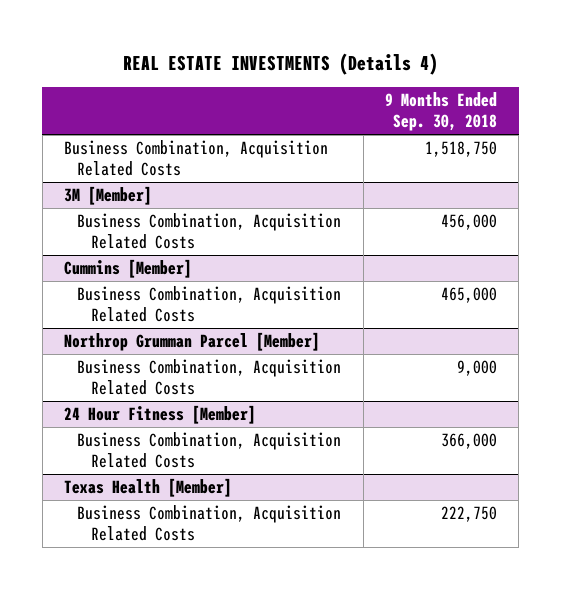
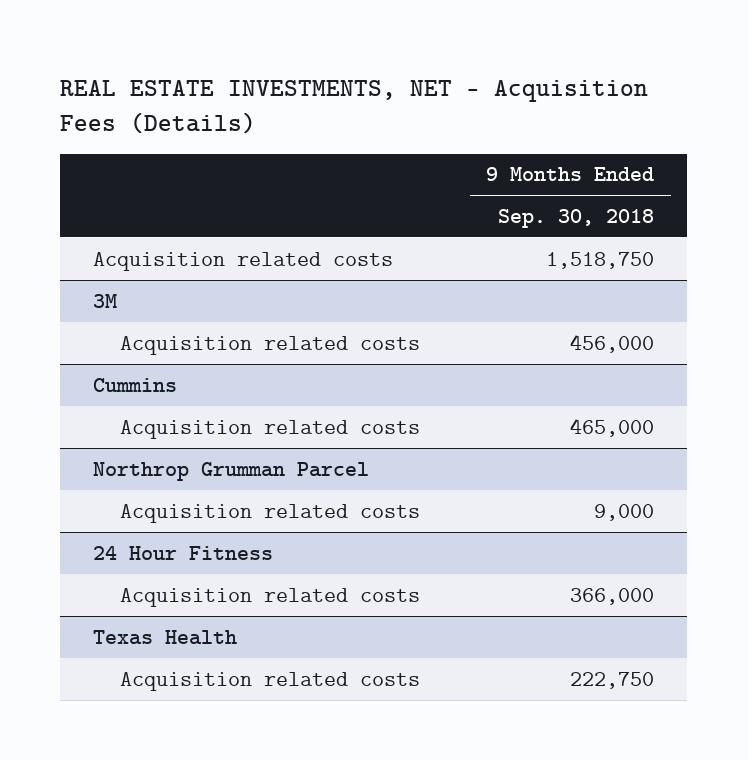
[122,52,438,75] REAL ESTATE INVESTMENTS (Details 4) -> [60,79,649,134] REAL ESTATE INVESTMENTS, NET - Acquisition Fees (Details)
[64,140,329,177] Business Combination, Acquisition Related Costs -> [93,251,394,271] Acquisition related costs
[64,186,153,206] 3M [Member] -> [93,293,118,308] 3M
[77,213,342,250] Business Combination, Acquisition Related Costs -> [119,335,420,355] Acquisition related costs
[64,259,193,279] Cummins [Member] -> [93,377,178,392] Cummins
[77,286,342,323] Business Combination, Acquisition Related Costs -> [119,419,420,439] Acquisition related costs
[64,332,321,352] Northrop Grumman Parcel [Member] -> [93,461,370,481] Northrop Grumman Parcel
[77,359,342,396] Business Combination, Acquisition Related Costs -> [119,503,420,523] Acquisition related costs
[64,405,257,425] 24 Hour Fitness [Member] -> [93,545,274,560] 24 Hour Fitness
[77,432,342,469] Business Combination, Acquisition Related Costs -> [119,587,420,607] Acquisition related costs
[64,478,233,498] Texas Health [Member] -> [93,629,238,645] Texas Health
[77,505,342,542] Business Combination, Acquisition Related Costs -> [119,671,420,691] Acquisition related costs

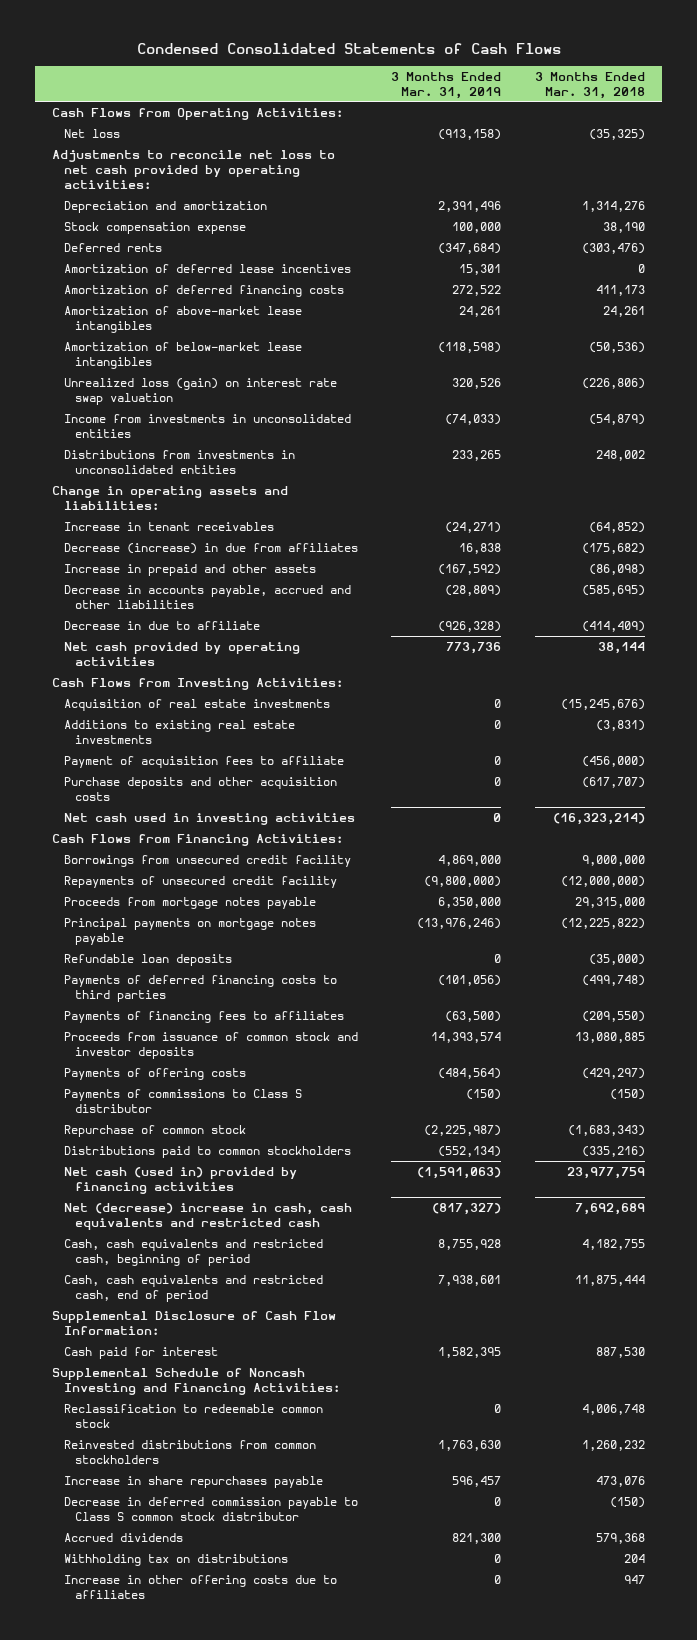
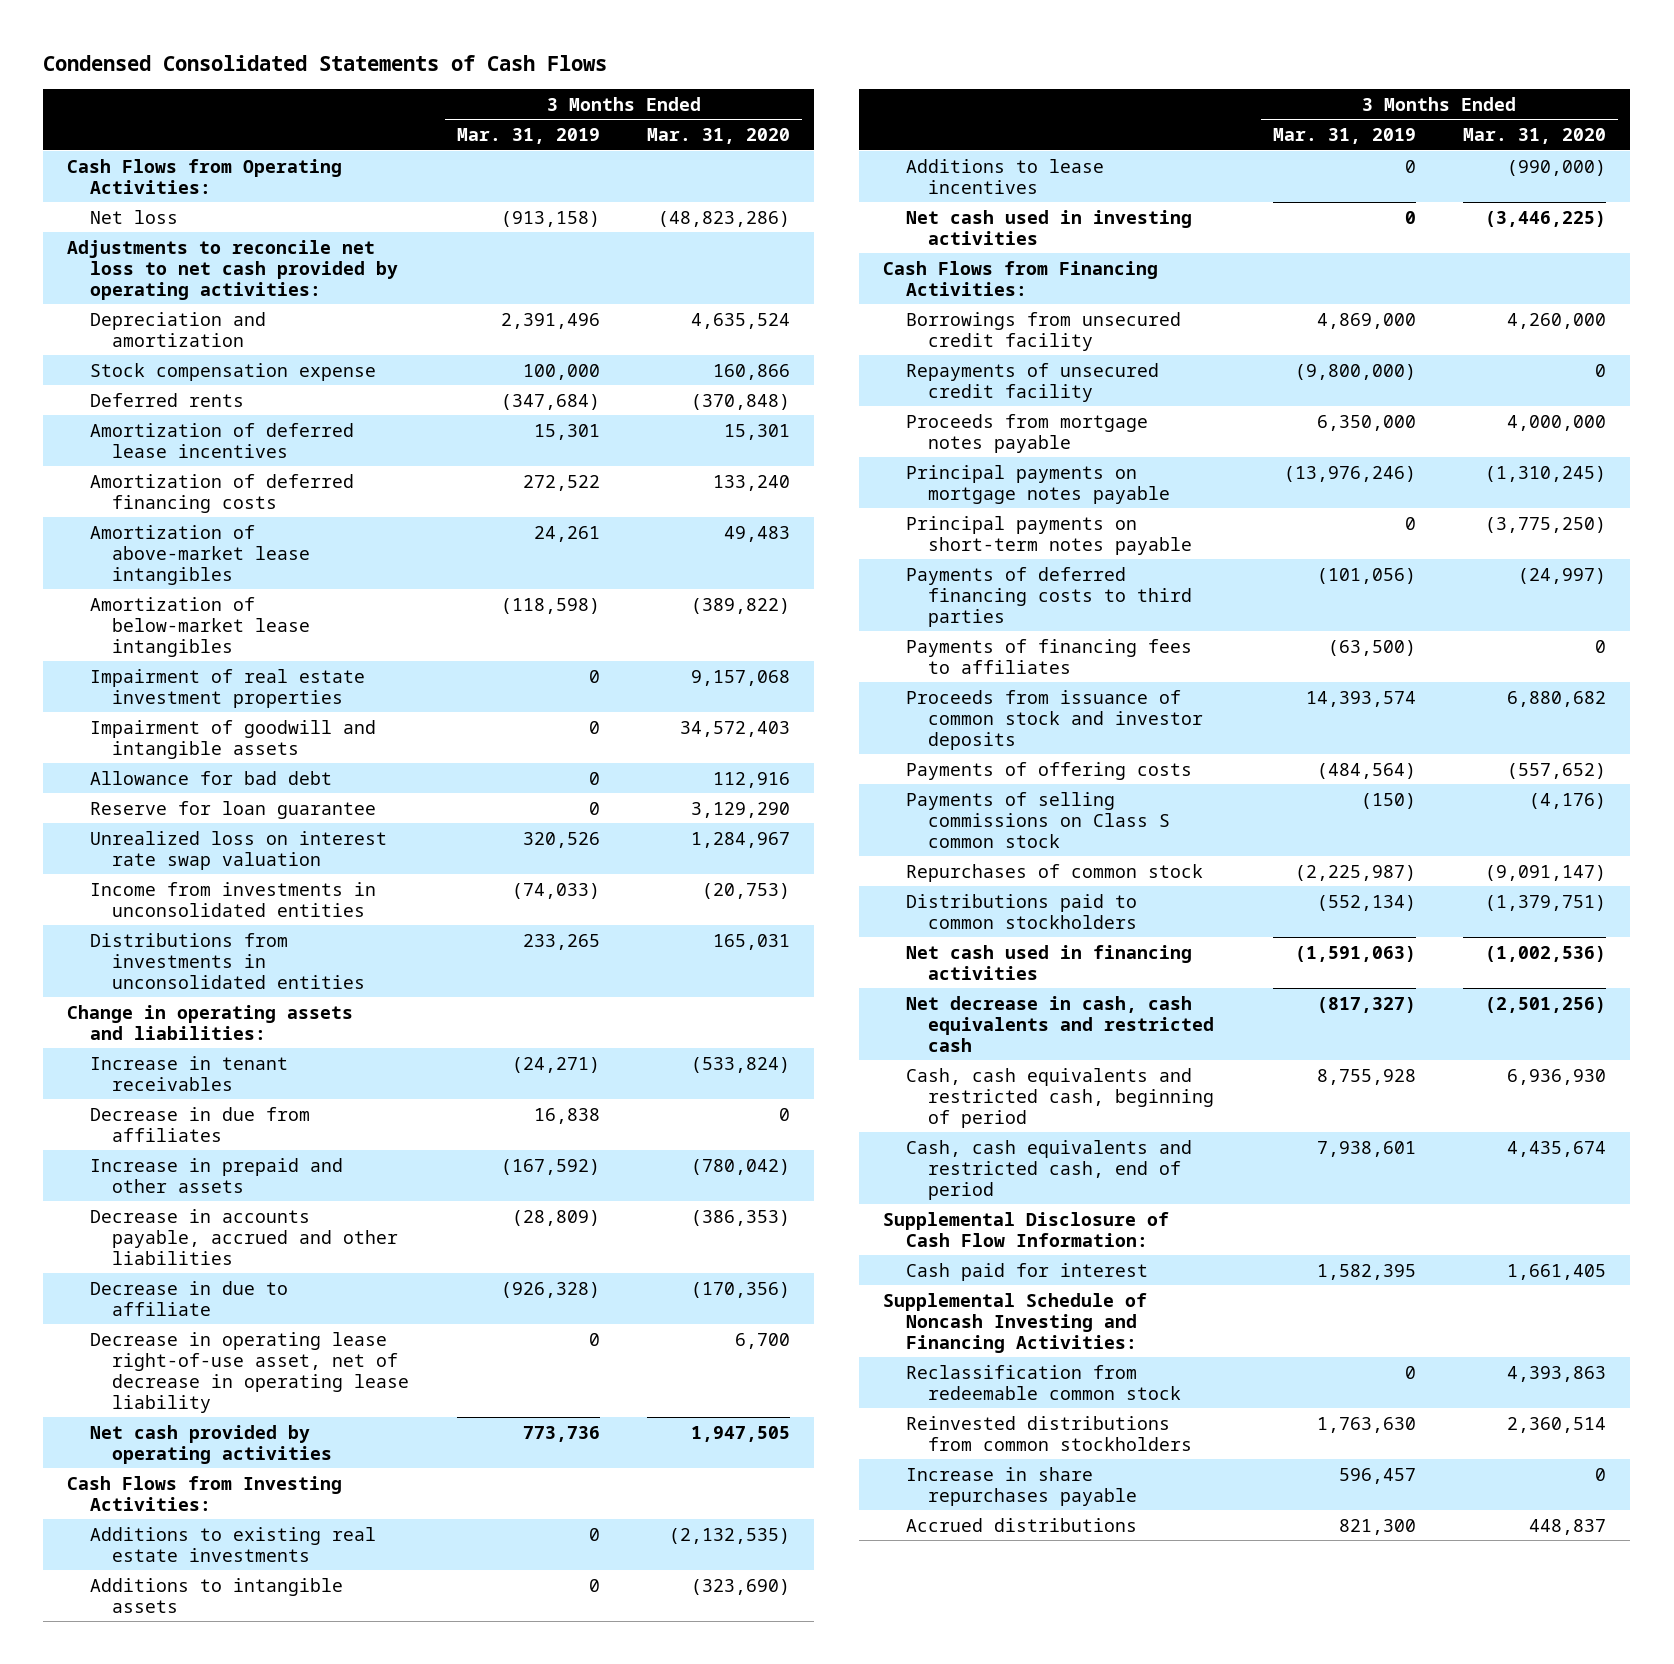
[535,71,646,99] 3 Months Ended Mar. 31, 2018 -> none
none -> [647,128,791,145] Mar. 31, 2020
none -> [89,668,365,708] Impairment of real estate investment properties
none -> [89,719,376,759] Impairment of goodwill and intangible assets
none -> [89,770,332,785] Allowance for bad debt
none -> [89,800,376,819] Reserve for loan guarantee
[63,378,337,405] Unrealized loss (gain) on interest rate swap valuation -> [89,830,387,870] Unrealized loss on interest rate swap valuation
[63,543,358,555] Decrease (increase) in due from affiliates -> [89,1106,310,1142] Decrease in due from affiliates
none -> [89,1331,410,1413] Decrease in operating lease right-of-use asset, net of decrease in operating lease liability
[63,699,330,712] Acquisition of real estate investments -> none
[63,756,344,769] Payment of acquisition fees to affiliate -> none
[63,777,337,801] Purchase deposits and other acquisition costs -> none
none -> [89,1577,343,1613] Additions to intangible assets
none -> [905,158,1104,194] Additions to lease incentives
[63,954,232,967] Refundable loan deposits -> none
none -> [905,515,1192,555] Principal payments on short-term notes payable
[63,1089,302,1113] Payments of commissions to Class S distributor -> none
none -> [905,791,1170,848] Payments of selling commissions on Class S common stock
[63,1125,246,1138] Repurchase of common stock -> [905,863,1203,882] Repurchases of common stock
[63,1167,297,1194] Net cash (used in) provided by financing activities -> [905,944,1192,980] Net cash used in financing activities
[63,1203,352,1230] Net (decrease) increase in cash, cash equivalents and restricted cash -> [905,995,1214,1052] Net decrease in cash, cash equivalents and restricted cash
[63,1404,323,1428] Reclassification to redeemable common stock -> [905,1364,1181,1400] Reclassification from redeemable common stock
[63,1497,358,1521] Decrease in deferred commission payable to Class S common stock distributor -> none
[63,1554,288,1567] Withholding tax on distributions -> none
[63,1575,337,1599] Increase in other offering costs due to affiliates -> none
[63,1533,183,1543] Accrued dividends -> [905,1517,1137,1532] Accrued distributions

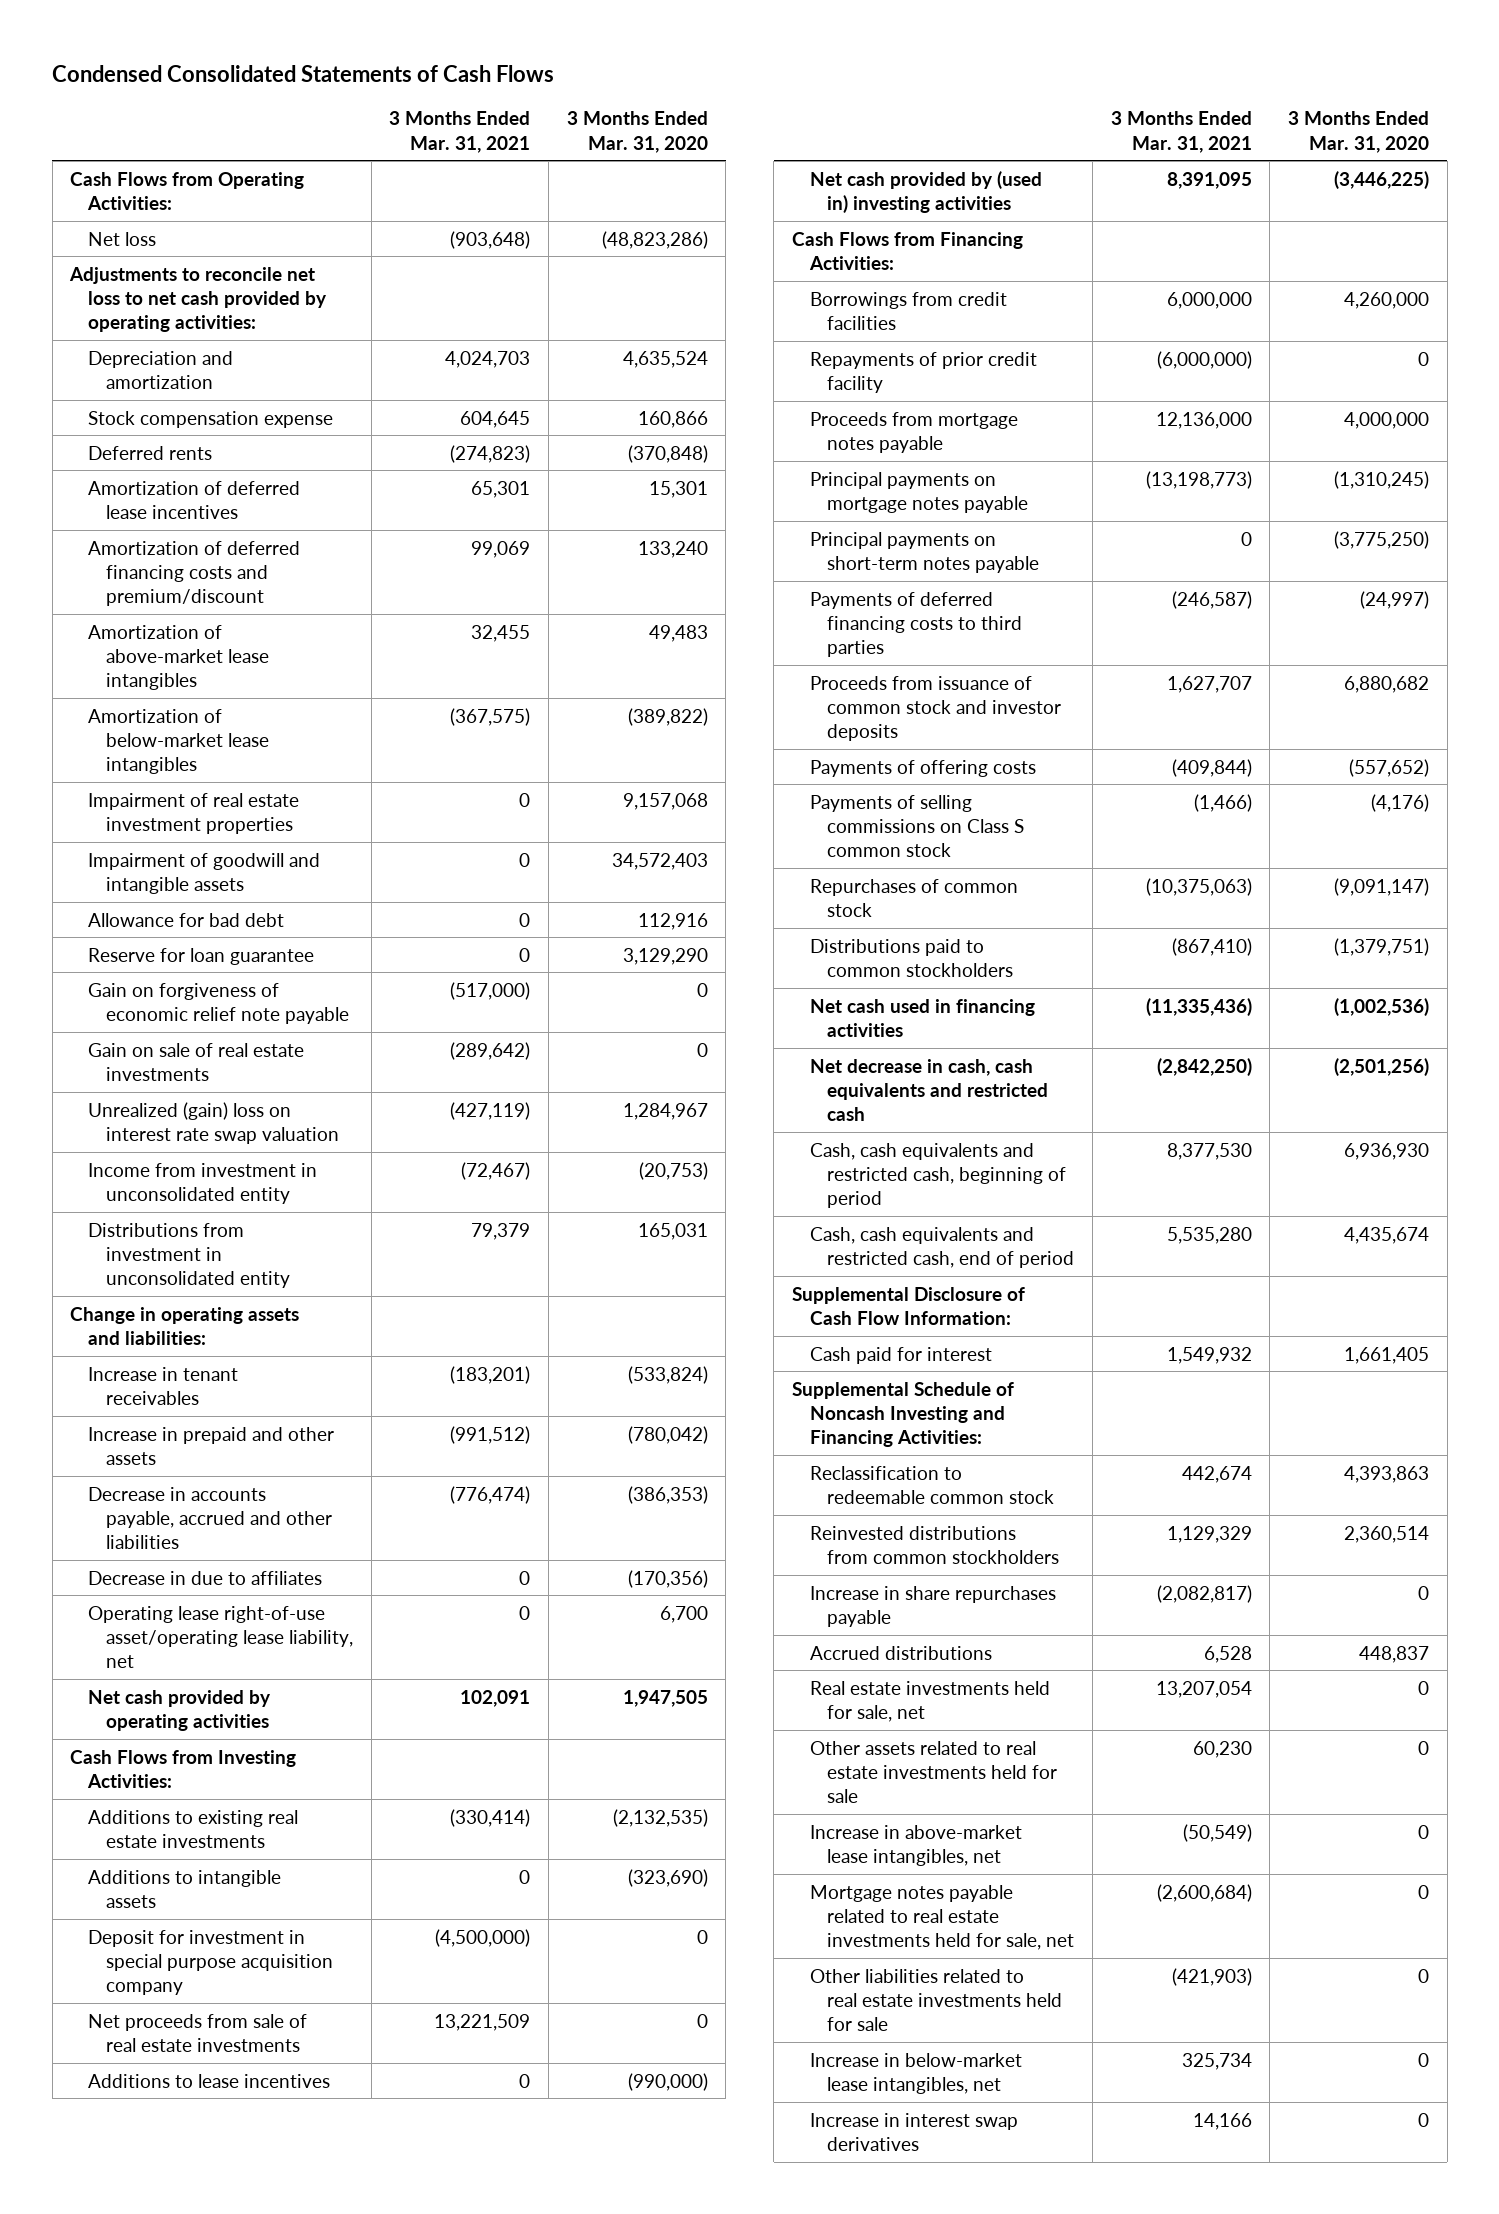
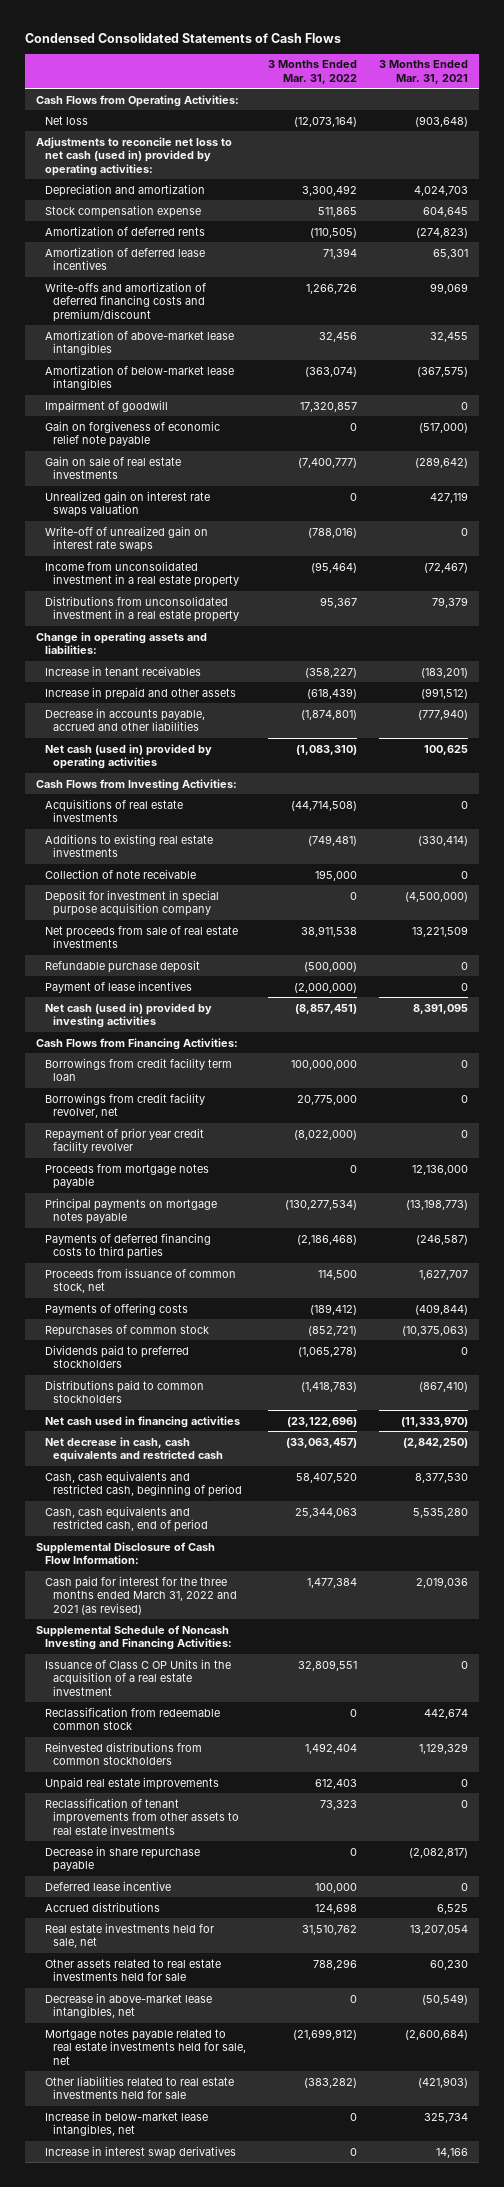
[566,111,708,153] 3 Months Ended Mar. 31, 2020 -> none
none -> [267,60,357,84] 3 Months Ended Mar. 31, 2022
[69,266,328,333] Adjustments to reconcile net loss to net cash provided by operating activities: -> [36,136,233,176] Adjustments to reconcile net loss to net cash (used in) provided by operating activities:
[88,445,213,460] Deferred rents -> [44,225,205,236] Amortization of deferred rents
[88,540,301,607] Amortization of deferred financing costs and premium/discount -> [44,281,206,322] Write-offs and amortization of deferred financing costs and premium/discount
[88,792,300,834] Impairment of real estate investment properties -> none
[88,912,285,927] Allowance for bad debt -> none
[88,947,315,965] Reserve for loan guarantee -> none
[88,852,321,894] Impairment of goodwill and intangible assets -> [44,399,168,413] Impairment of goodwill
[88,1101,339,1144] Unrealized (gain) loss on interest rate swap valuation -> [44,490,210,518] Unrealized gain on interest rate swaps valuation
[450,1101,531,1120] (427,119) -> [429,491,468,503] 427,119
none -> [44,525,208,553] Write-off of unrealized gain on interest rate swaps
[88,1162,318,1204] Income from investment in unconsolidated entity -> [44,560,239,588] Income from unconsolidated investment in a real estate property
[88,1222,290,1289] Distributions from investment in unconsolidated entity -> [44,595,239,623] Distributions from unconsolidated investment in a real estate property
[88,1570,323,1585] Decrease in due to affiliates -> none
[88,1605,353,1669] Operating lease right-of-use asset/operating lease liability, net -> none
[450,1485,531,1504] (776,474) -> [417,708,468,720] (777,940)
[88,1689,272,1731] Net cash provided by operating activities -> [44,743,212,770] Net cash (used in) provided by operating activities
[460,1689,531,1707] 102,091 -> [423,744,468,755] 100,625
none -> [44,798,183,823] Acquisitions of real estate investments
[88,1869,282,1908] Additions to intangible assets -> none
none -> [44,868,196,879] Collection of note receivable
[88,2073,331,2088] Additions to lease incentives -> none
none -> [44,959,200,973] Refundable purchase deposit
none -> [44,980,192,993] Payment of lease incentives
[809,170,1042,213] Net cash provided by (used in) investing activities -> [44,1002,212,1029] Net cash (used in) provided by investing activities
[809,291,1007,330] Borrowings from credit facilities -> [44,1057,232,1082] Borrowings from credit facility term loan
[1166,291,1252,309] 6,000,000 -> [460,1059,468,1068] 0
none -> [44,1092,205,1119] Borrowings from credit facility revolver, net
[809,351,1037,393] Repayments of prior credit facility -> [44,1127,204,1154] Repayment of prior year credit facility revolver
[1156,350,1252,369] (6,000,000) -> [460,1129,468,1138] 0
[809,531,1040,573] Principal payments on short-term notes payable -> none
[809,675,1062,742] Proceeds from issuance of common stock and investor deposits -> [44,1267,236,1294] Proceeds from issuance of common stock, net
[809,794,1025,858] Payments of selling commissions on Class S common stock -> none
none -> [44,1344,189,1369] Dividends paid to preferred stockholders
[1145,997,1252,1016] (11,335,436) -> [400,1416,468,1427] (11,333,970)
[809,1346,992,1364] Cash paid for interest -> [44,1575,237,1615] Cash paid for interest for the three months ended March 31, 2022 and 2021 (as revised)
[1166,1346,1252,1364] 1,549,932 -> [415,1576,468,1588] 2,019,036
none -> [44,1658,231,1696] Issuance of Class C OP Units in the acquisition of a real estate investment
[809,1465,1055,1504] Reclassification to redeemable common stock -> [44,1706,220,1731] Reclassification from redeemable common stock
none -> [44,1776,219,1790] Unpaid real estate improvements
none -> [44,1797,239,1835] Reclassification of tenant improvements from other assets to real estate investments
[809,1585,1056,1627] Increase in share repurchases payable -> [44,1845,200,1873] Decrease in share repurchase payable
none -> [44,1880,171,1891] Deferred lease incentive
[1203,1645,1252,1663] 6,528 -> [436,1903,468,1914] 6,525
[809,1824,1022,1866] Increase in above-market lease intangibles, net -> [44,1992,212,2019] Decrease in above-market lease intangibles, net

